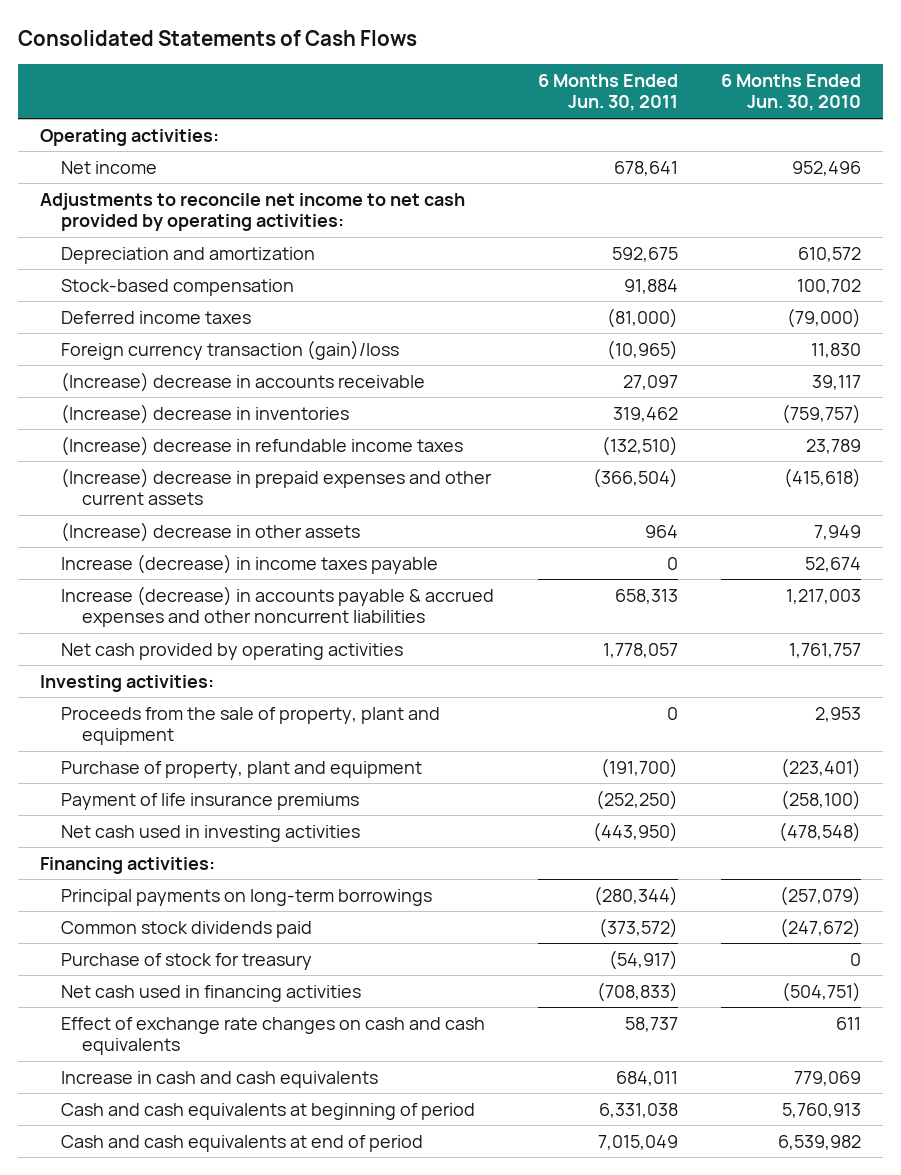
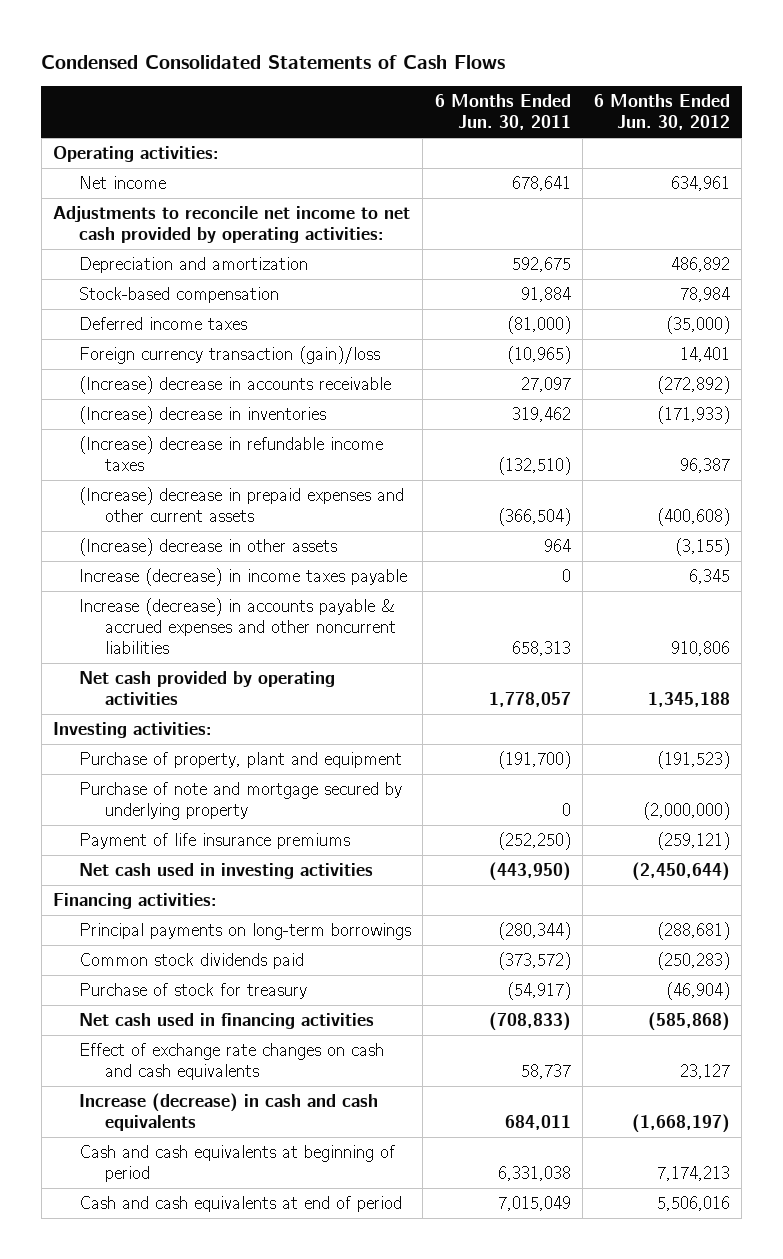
[18,30,418,47] Consolidated Statements of Cash Flows -> [41,54,506,69] Condensed Consolidated Statements of Cash Flows
[721,73,862,112] 6 Months Ended Jun. 30, 2010 -> none
none -> [594,94,731,131] 6 Months Ended Jun. 30, 2012
[61,706,441,746] Proceeds from the sale of property, plant and equipment -> none
none -> [79,781,403,820] Purchase of note and mortgage secured by underlying property
[61,1070,379,1088] Increase in cash and cash equivalents -> [79,1092,379,1131] Increase (decrease) in cash and cash equivalents

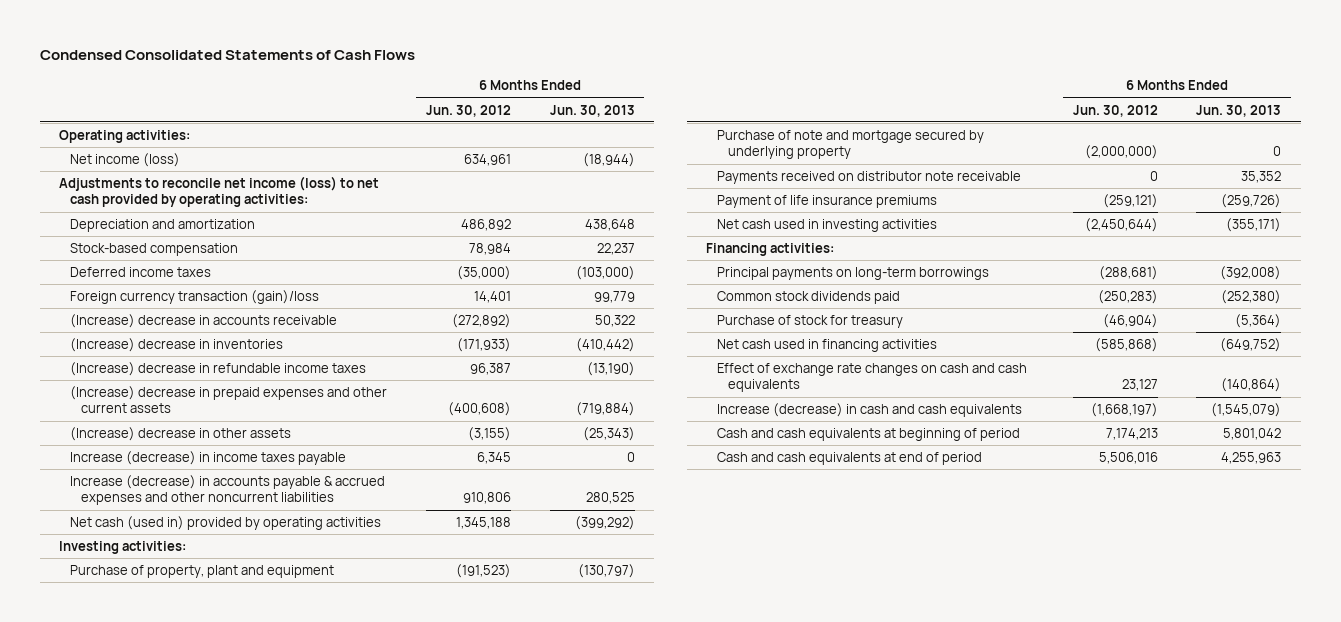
[434,94,571,131] 6 Months Ended Jun. 30, 2011 -> none
none -> [549,104,635,117] Jun. 30, 2013
[79,175,167,189] Net income -> [70,152,181,167] Net income (loss)
[53,205,411,243] Adjustments to reconcile net income to net cash provided by operating activities: -> [59,175,380,208] Adjustments to reconcile net income (loss) to net cash provided by operating activities:
[79,670,336,705] Net cash provided by operating activities -> [70,515,382,530] Net cash (used in) provided by operating activities
none -> [716,170,1021,184] Payments received on distributor note receivable

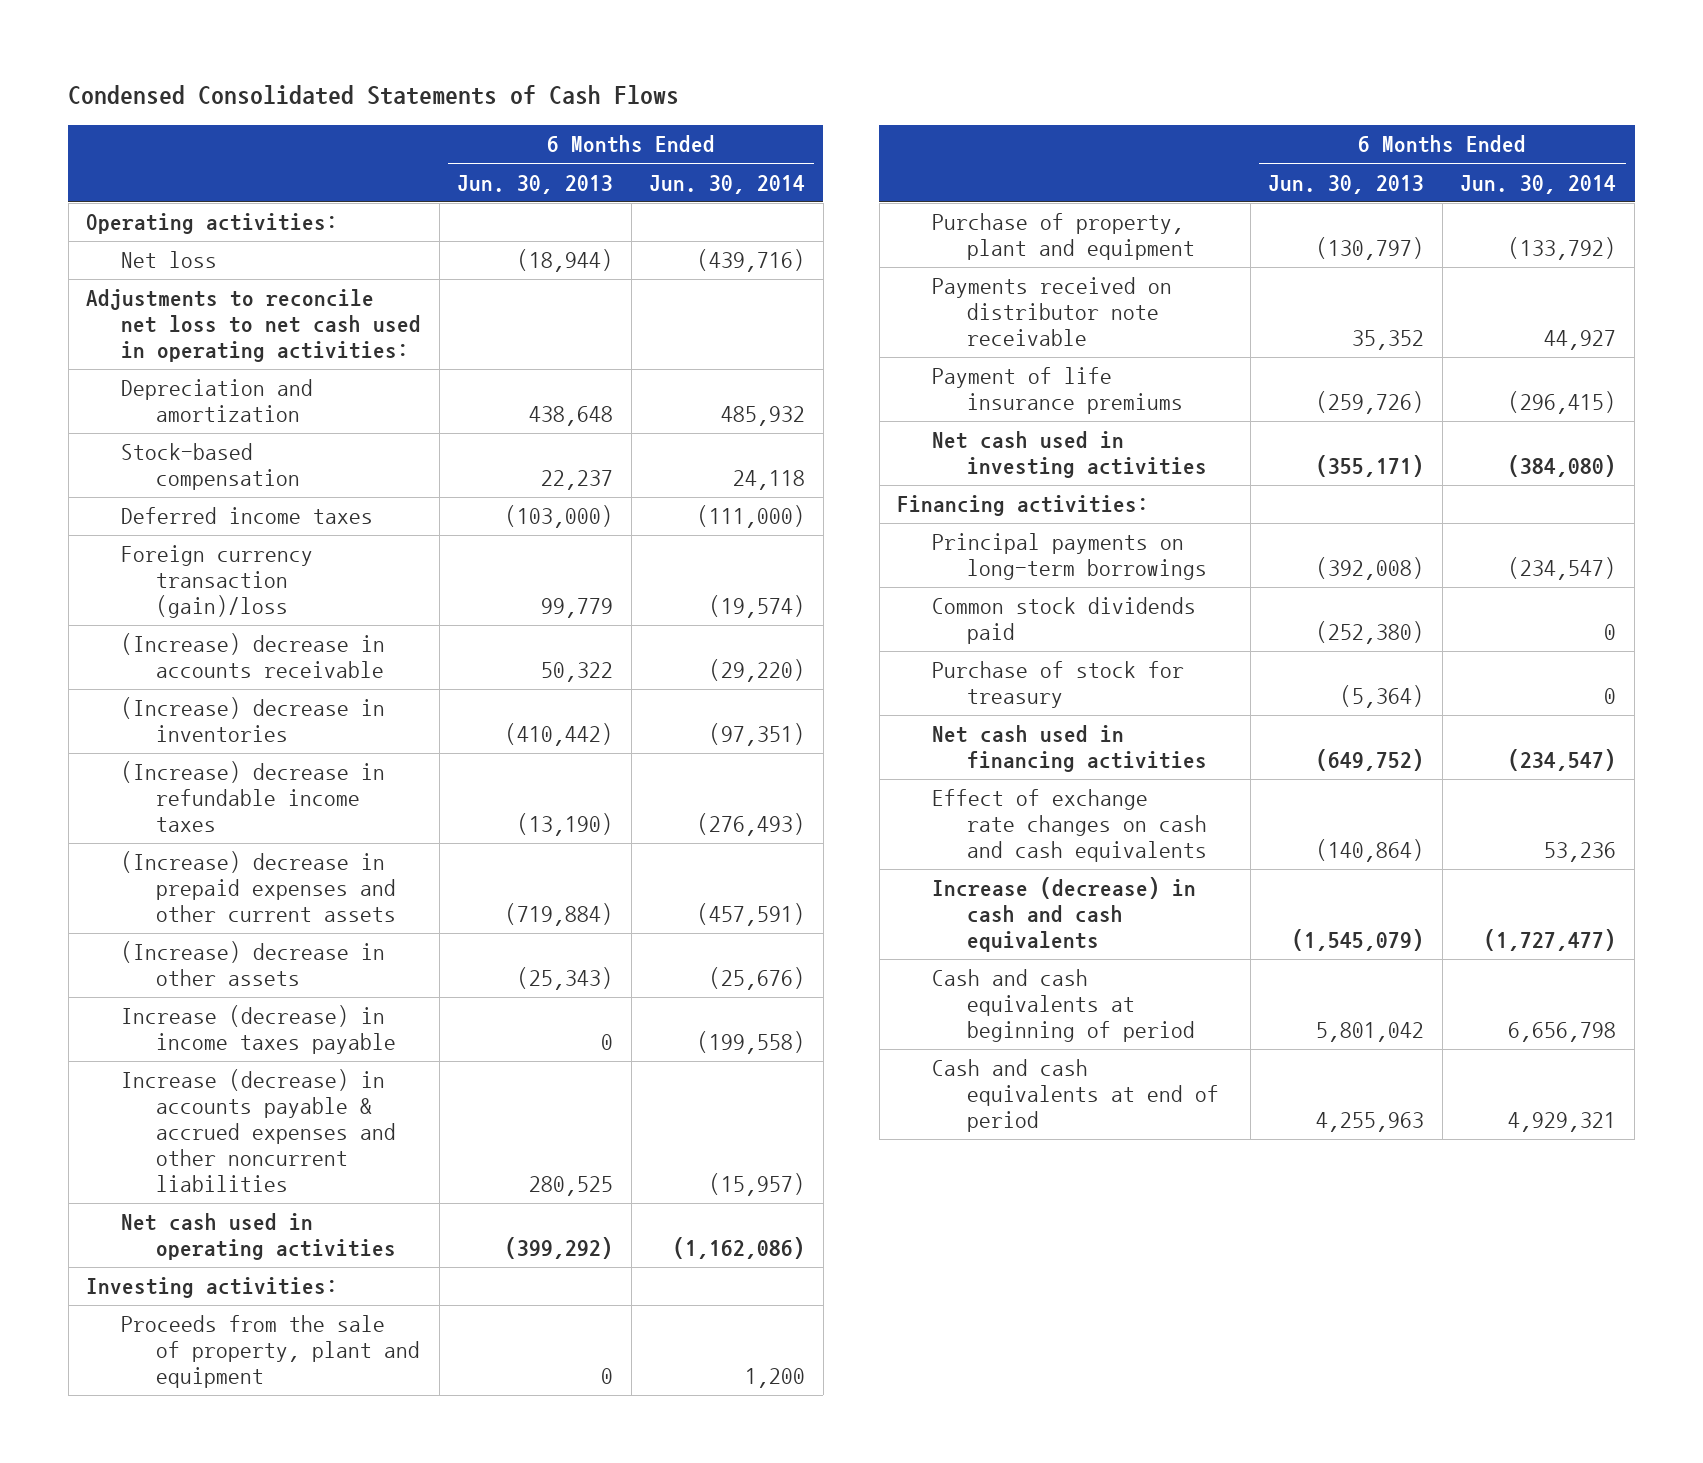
[425,104,511,117] Jun. 30, 2012 -> none
none -> [649,174,806,194] Jun. 30, 2014
[70,152,181,167] Net income (loss) -> [120,251,217,269] Net loss
[59,175,380,208] Adjustments to reconcile net income (loss) to net cash provided by operating activities: -> [86,289,421,363] Adjustments to reconcile net loss to net cash used in operating activities:
[70,515,382,530] Net cash (used in) provided by operating activities -> [120,1213,396,1261] Net cash used in operating activities
none -> [120,1315,420,1389] Proceeds from the sale of property, plant and equipment
[716,129,984,160] Purchase of note and mortgage secured by underlying property -> none

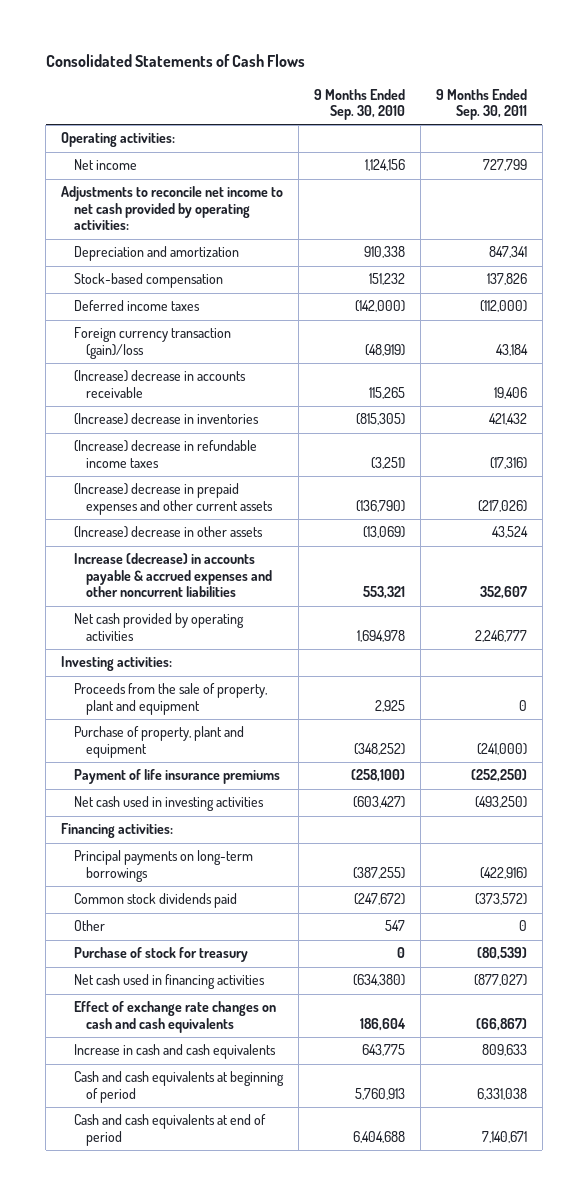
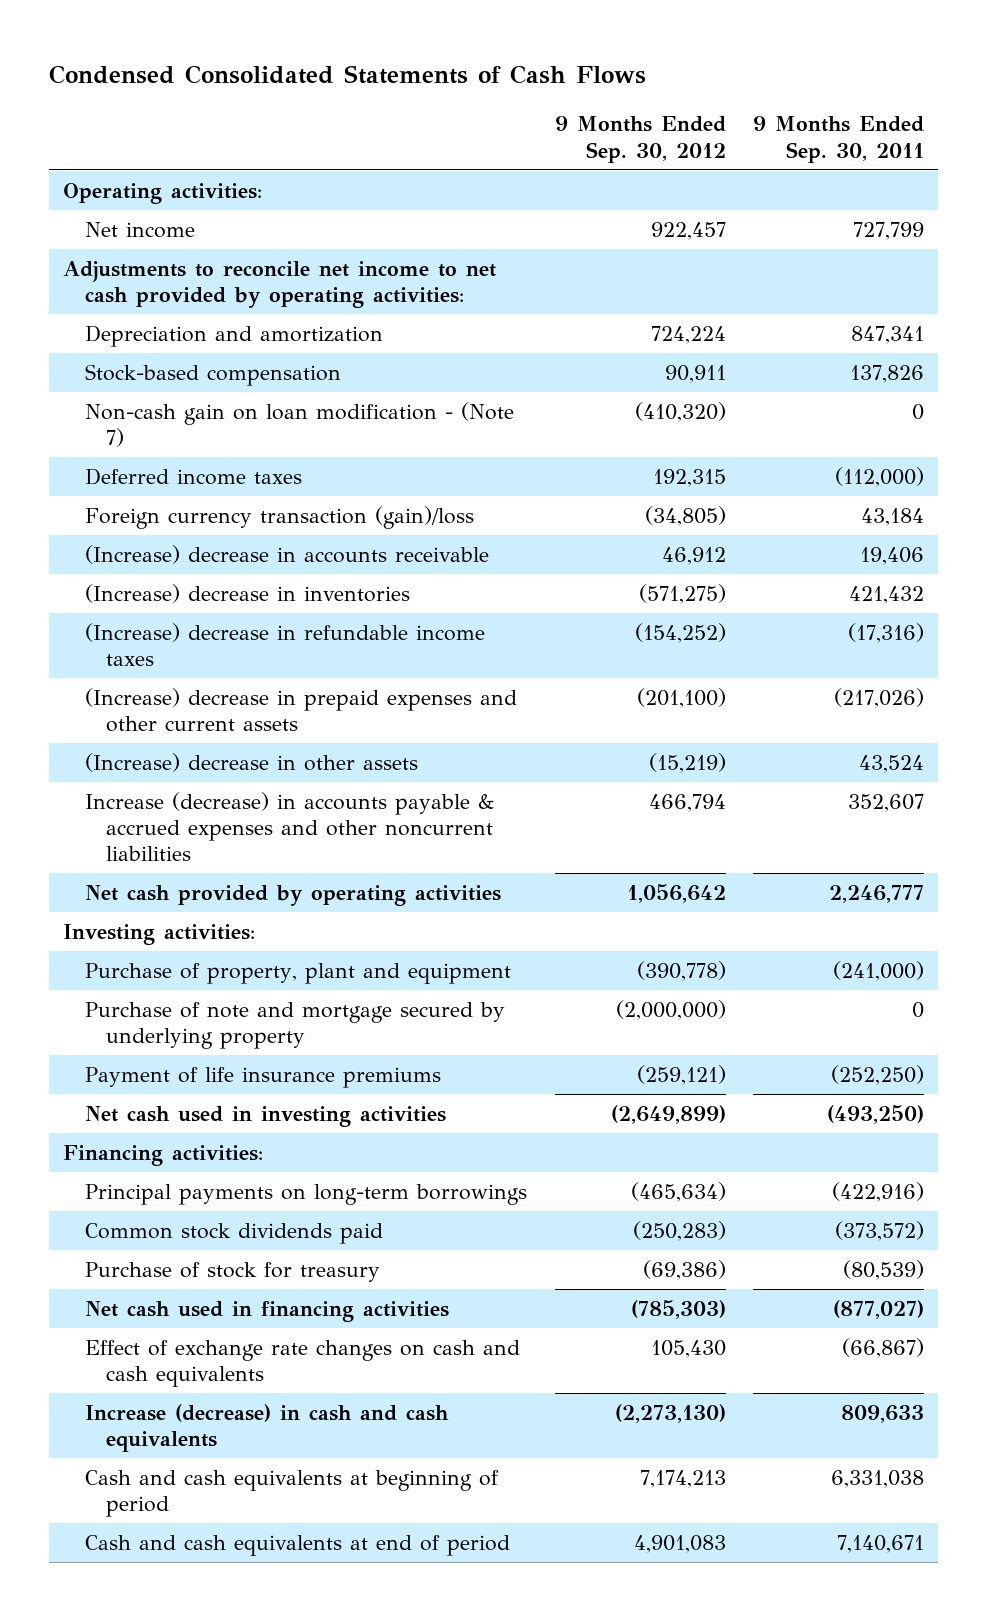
[45,54,305,68] Consolidated Statements of Cash Flows -> [49,64,647,84] Condensed Consolidated Statements of Cash Flows
[314,88,406,121] 9 Months Ended Sep. 30, 2010 -> none
none -> [554,116,726,163] 9 Months Ended Sep. 30, 2012
none -> [84,401,514,447] Non-cash gain on loan modification - (Note 7)
[73,683,267,715] Proceeds from the sale of property, plant and equipment -> none
none -> [84,1001,505,1049] Purchase of note and mortgage secured by underlying property
[73,920,105,932] Other -> none
[73,1044,276,1060] Increase in cash and cash equivalents -> [84,1403,449,1452] Increase (decrease) in cash and cash equivalents

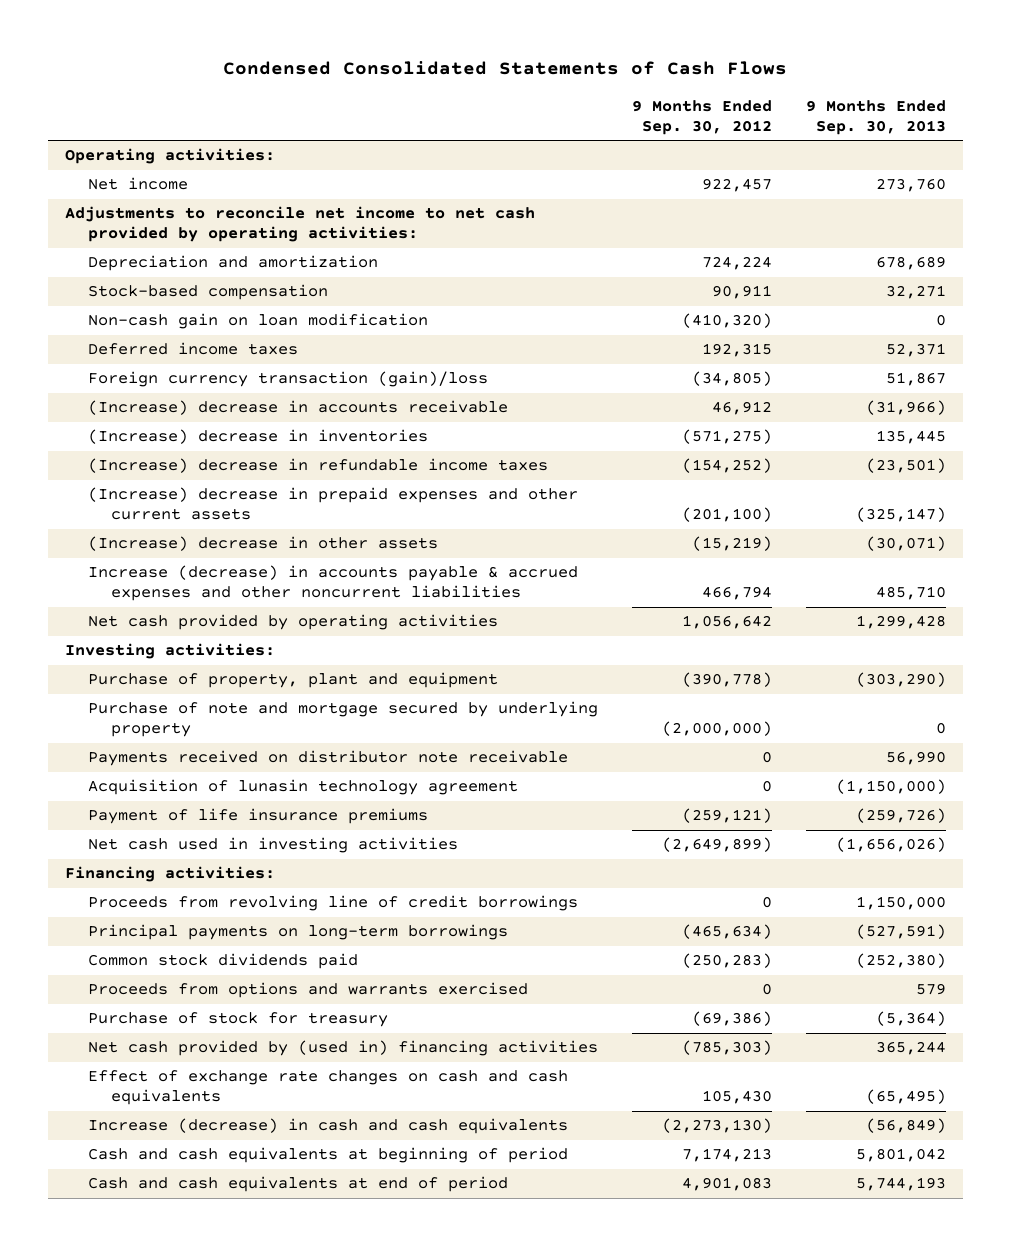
[753,116,925,163] 9 Months Ended Sep. 30, 2011 -> none
none -> [805,100,946,135] 9 Months Ended Sep. 30, 2013
[84,401,514,447] Non-cash gain on loan modification - (Note 7) -> [87,313,428,330] Non-cash gain on loan modification
none -> [87,750,568,767] Payments received on distributor note receivable
none -> [87,779,518,796] Acquisition of lunasin technology agreement
none -> [87,895,578,912] Proceeds from revolving line of credit borrowings
none -> [87,982,528,999] Proceeds from options and warrants exercised
[84,1300,449,1322] Net cash used in financing activities -> [87,1040,598,1057] Net cash provided by (used in) financing activities

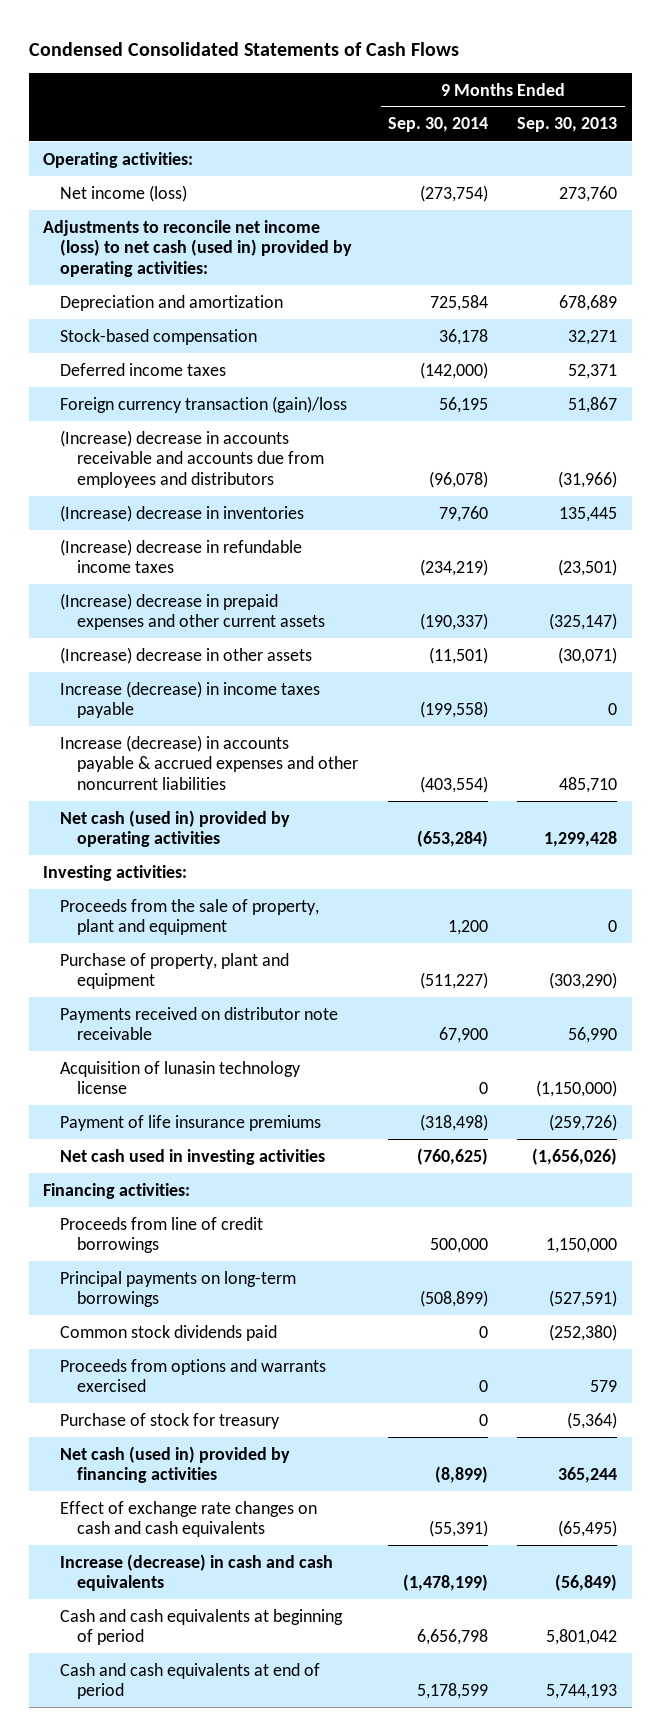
[631,100,772,135] 9 Months Ended Sep. 30, 2012 -> none
none -> [387,117,488,133] Sep. 30, 2014
[87,177,188,191] Net income -> [60,184,188,202] Net income (loss)
[64,206,535,243] Adjustments to reconcile net income to net cash provided by operating activities: -> [43,219,353,278] Adjustments to reconcile net income (loss) to net cash (used in) provided by operating activities:
[87,313,428,330] Non-cash gain on loan modification -> none
[87,400,508,416] (Increase) decrease in accounts receivable -> [60,429,325,489] (Increase) decrease in accounts receivable and accounts due from employees and distributors
none -> [60,680,321,719] Increase (decrease) in income taxes payable
[87,614,498,631] Net cash provided by operating activities -> [60,809,291,848] Net cash (used in) provided by operating activities
none -> [60,898,320,936] Proceeds from the sale of property, plant and equipment
[87,701,598,738] Purchase of note and mortgage secured by underlying property -> none
[87,779,518,796] Acquisition of lunasin technology agreement -> [60,1060,302,1095] Acquisition of lunasin technology license
[87,895,578,912] Proceeds from revolving line of credit borrowings -> [60,1216,264,1254] Proceeds from line of credit borrowings
[87,1040,598,1057] Net cash provided by (used in) financing activities -> [60,1445,291,1484] Net cash (used in) provided by financing activities

